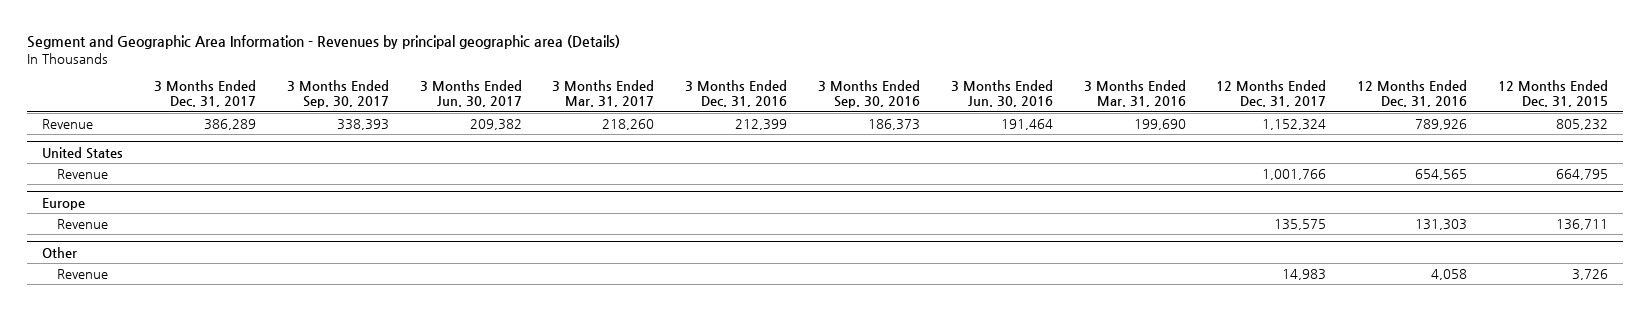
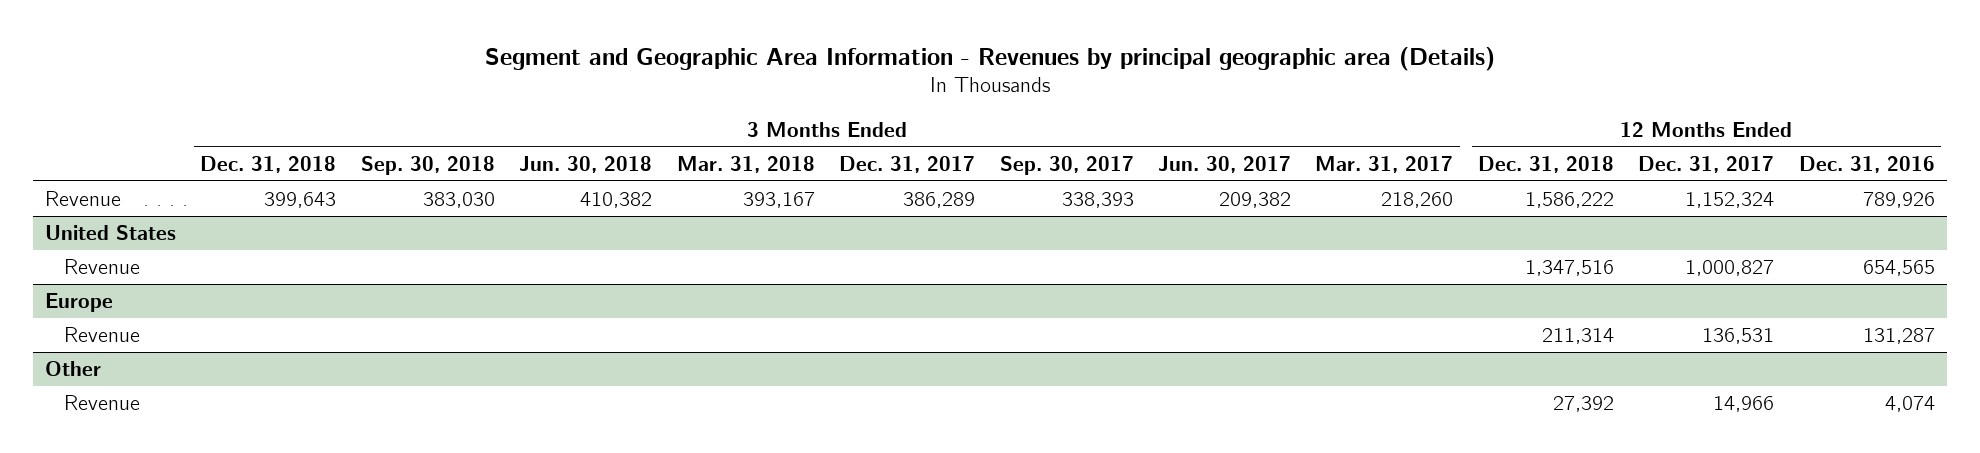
[685,80,788,108] 3 Months Ended Dec. 31, 2016 -> none
[818,80,921,109] 3 Months Ended Sep. 30, 2016 -> none
[950,80,1053,108] 3 Months Ended Jun. 30, 2016 -> none
[1083,80,1186,108] 3 Months Ended Mar. 31, 2016 -> none
[1497,80,1608,108] 12 Months Ended Dec. 31, 2015 -> none
none -> [200,155,337,173] Dec. 31, 2018
none -> [360,155,495,175] Sep. 30, 2018
none -> [519,155,653,173] Jun. 30, 2018
none -> [676,155,815,173] Mar. 31, 2018
none -> [1477,155,1614,173] Dec. 31, 2018
[1262,168,1327,180] 1,001,766 -> [1685,260,1775,277] 1,000,827
[1274,218,1327,230] 135,575 -> [1702,328,1775,345] 136,531
[1415,218,1468,230] 131,303 -> [1862,328,1935,345] 131,287
[1282,268,1327,280] 14,983 -> [1713,396,1775,413] 14,966
[1431,268,1468,280] 4,058 -> [1884,396,1935,413] 4,074

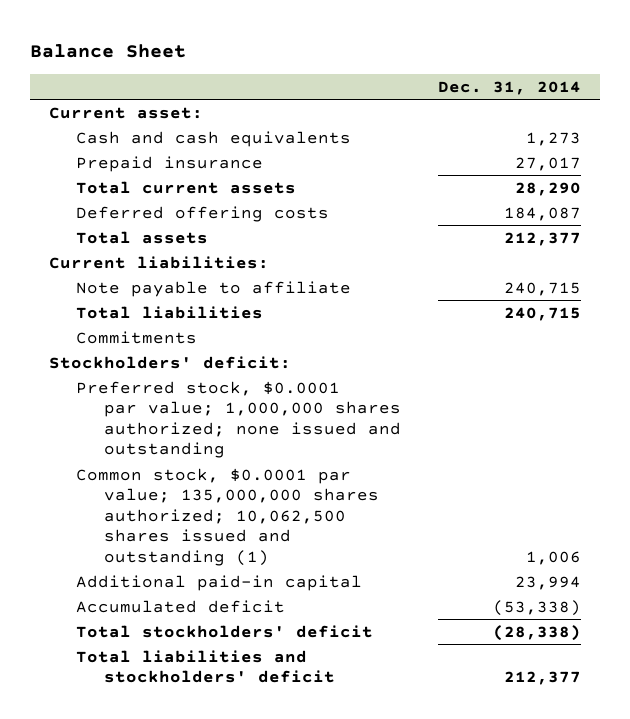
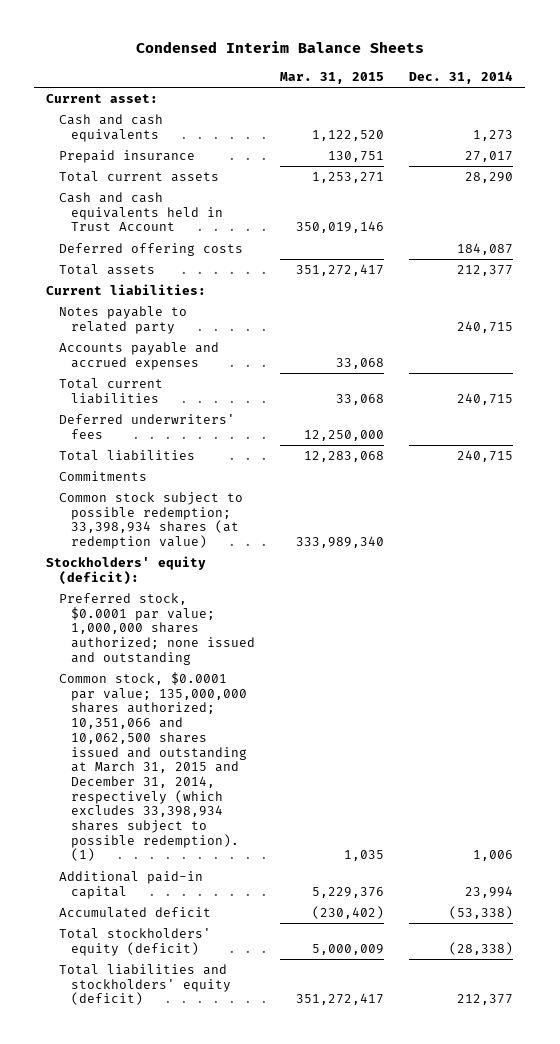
[29,43,186,58] Balance Sheet -> [135,41,424,54] Condensed Interim Balance Sheets
none -> [280,71,385,84] Mar. 31, 2015
none -> [58,192,224,232] Cash and cash equivalents held in Trust Account
[76,280,352,297] Note payable to affiliate -> [58,306,187,334] Notes payable to related party
none -> [58,342,219,370] Accounts payable and accrued expenses
none -> [58,378,163,404] Total current liabilities
none -> [58,414,235,439] Deferred underwriters' fees
none -> [58,492,243,550] Common stock subject to possible redemption; 33,398,934 shares (at redemption value)
[48,355,291,369] Stockholders' deficit: -> [46,556,207,585] Stockholders' equity (deficit):
[76,467,379,566] Common stock, $0.0001 par value; 135,000,000 shares authorized; 10,062,500 shares issued and outstanding (1) -> [58,672,248,862] Common stock, $0.0001 par value; 135,000,000 shares authorized; 10,351,066 and 10,062,500 shares issued and outstanding at March 31, 2015 and December 31, 2014, respectively (which excludes 33,398,934 shares subject to possible redemption). (1)
[76,624,374,638] Total stockholders' deficit -> [58,928,211,956] Total stockholders' equity (deficit)
[76,649,335,684] Total liabilities and stockholders' deficit -> [58,964,232,1006] Total liabilities and stockholders' equity (deficit)

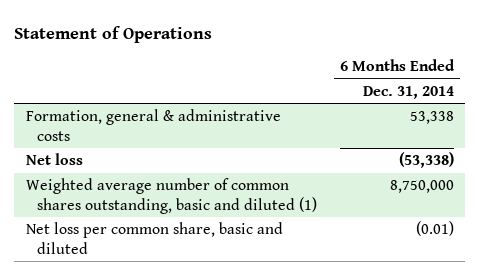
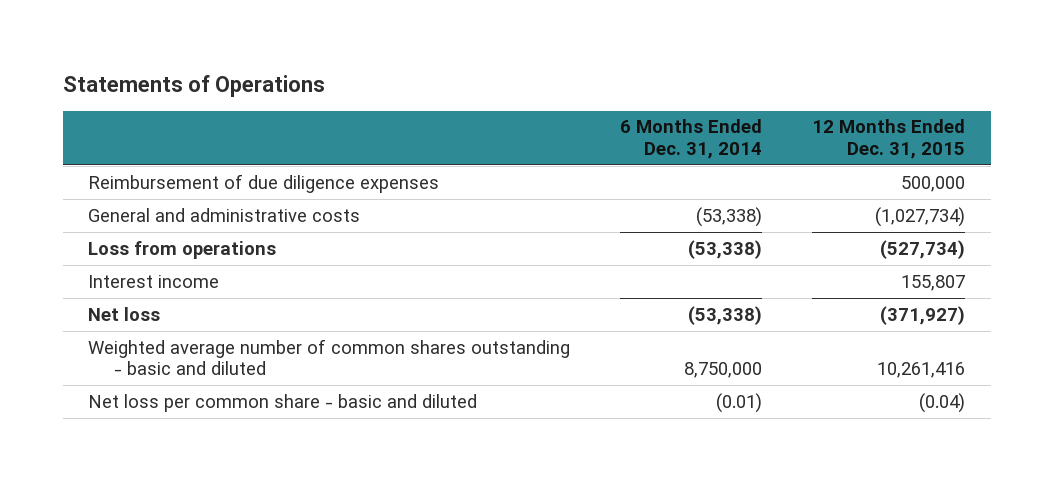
[14,25,213,43] Statement of Operations -> [63,74,326,97] Statements of Operations
none -> [812,119,966,159] 12 Months Ended Dec. 31, 2015
none -> [88,173,440,193] Reimbursement of due diligence expenses
[25,109,281,141] Formation, general & administrative costs -> [88,207,361,222] General and administrative costs
[409,111,454,125] 53,338 -> [696,206,763,227] (53,338)
none -> [88,240,277,259] Loss from operations
none -> [88,274,220,288] Interest income
[25,178,318,214] Weighted average number of common shares outstanding, basic and diluted (1) -> [88,338,571,376] Weighted average number of common shares outstanding - basic and diluted
[25,222,283,254] Net loss per common share, basic and diluted -> [88,393,478,412] Net loss per common share - basic and diluted

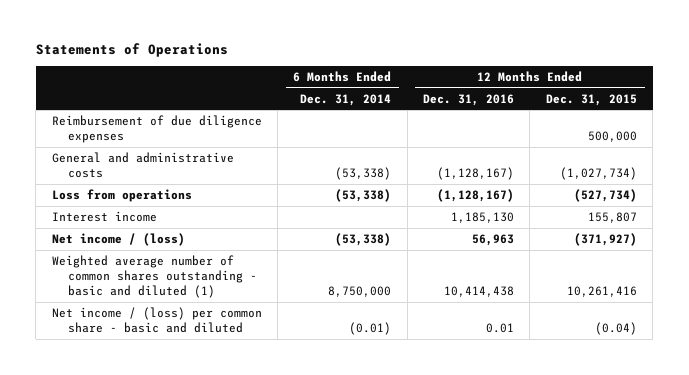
none -> [423,93,515,106] Dec. 31, 2016
[88,306,161,321] Net loss -> [51,232,185,246] Net income / (loss)
[88,338,571,376] Weighted average number of common shares outstanding - basic and diluted -> [51,254,258,299] Weighted average number of common shares outstanding - basic and diluted (1)
[88,393,478,412] Net loss per common share - basic and diluted -> [51,306,262,334] Net income / (loss) per common share - basic and diluted

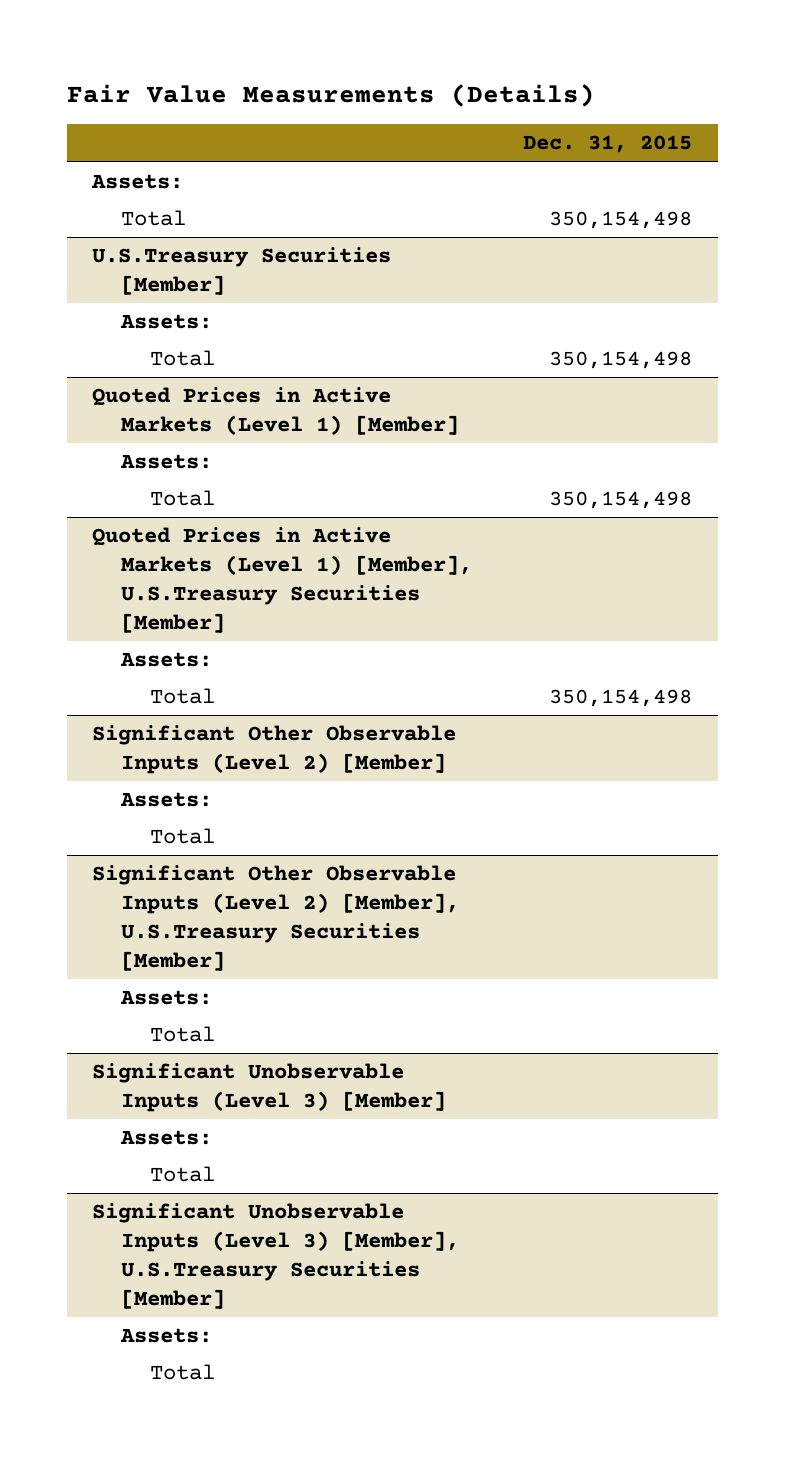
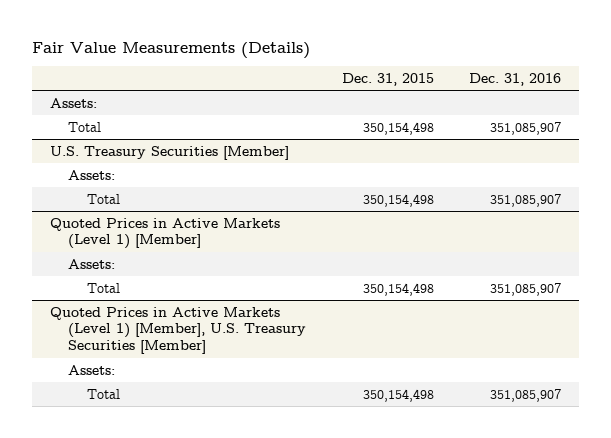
none -> [469,73,562,87] Dec. 31, 2016
[92,247,392,296] U.S.Treasury Securities [Member] -> [49,145,289,160] U.S. Treasury Securities [Member]
[92,527,472,633] Quoted Prices in Active Markets (Level 1) [Member], U.S.Treasury Securities [Member] -> [49,306,307,355] Quoted Prices in Active Markets (Level 1) [Member], U.S. Treasury Securities [Member]
[92,725,457,775] Significant Other Observable Inputs (Level 2) [Member] -> none
[119,792,212,808] Assets: -> none
[149,828,215,845] Total -> none
[92,865,459,971] Significant Other Observable Inputs (Level 2) [Member], U.S.Treasury Securities [Member] -> none
[119,990,212,1006] Assets: -> none
[149,1026,215,1043] Total -> none
[92,1063,446,1113] Significant Unobservable Inputs (Level 3) [Member] -> none
[119,1130,212,1146] Assets: -> none
[149,1166,215,1183] Total -> none
[92,1203,459,1309] Significant Unobservable Inputs (Level 3) [Member], U.S.Treasury Securities [Member] -> none
[119,1328,212,1344] Assets: -> none
[149,1364,215,1381] Total -> none

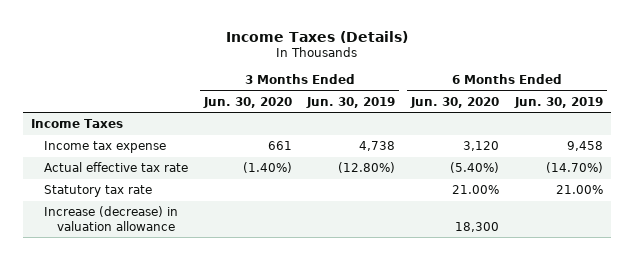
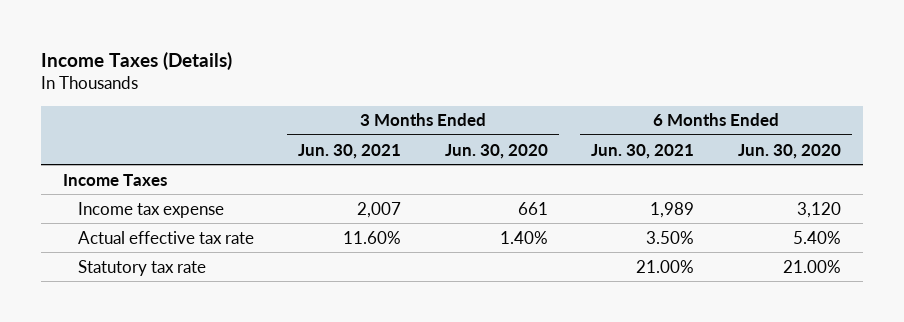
[306,96,396,108] Jun. 30, 2019 -> none
[513,96,603,108] Jun. 30, 2019 -> none
none -> [297,143,401,159] Jun. 30, 2021
none -> [591,143,695,159] Jun. 30, 2021
[242,162,292,174] (1.40%) -> [499,230,548,244] 1.40%
[450,162,500,174] (5.40%) -> [793,230,842,244] 5.40%
[44,206,179,231] Increase (decrease) in valuation allowance -> none

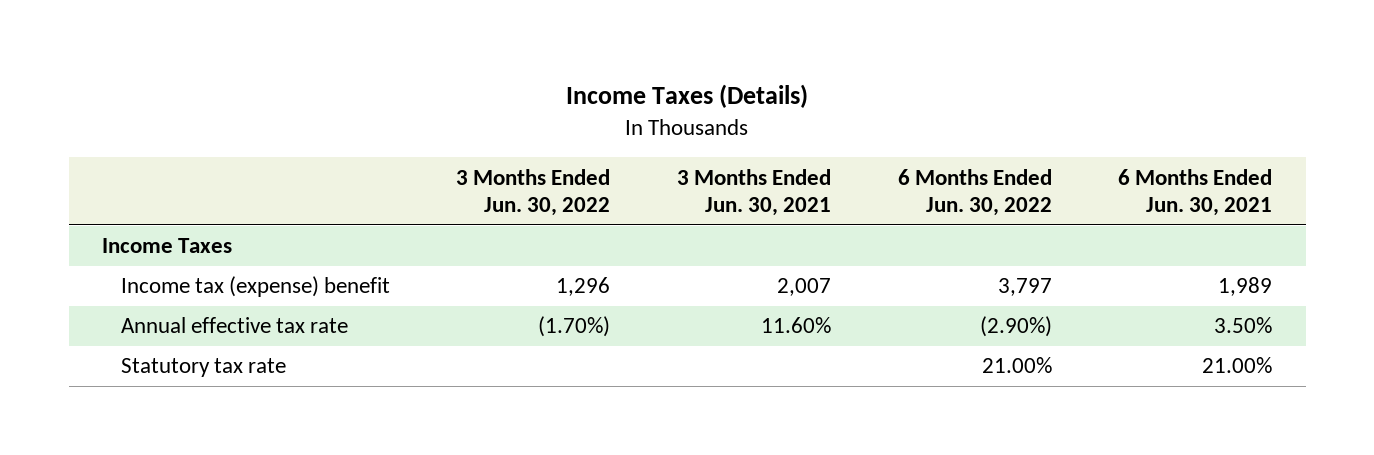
[444,143,548,159] Jun. 30, 2020 -> none
[738,143,842,159] Jun. 30, 2020 -> none
none -> [456,168,611,217] 3 Months Ended Jun. 30, 2022
none -> [897,168,1052,217] 6 Months Ended Jun. 30, 2022
[77,201,224,218] Income tax expense -> [120,276,390,298] Income tax (expense) benefit
[77,230,254,244] Actual effective tax rate -> [120,317,348,334] Annual effective tax rate

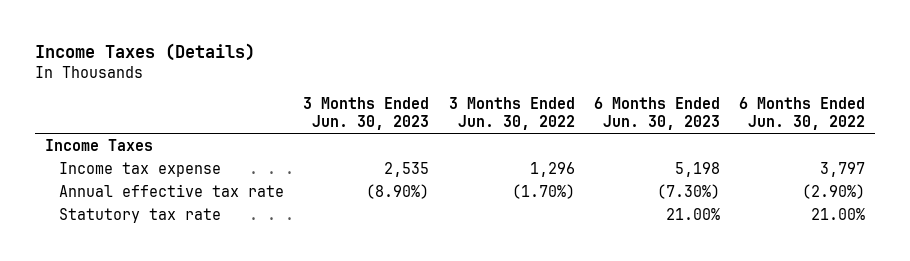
[676,168,831,217] 3 Months Ended Jun. 30, 2021 -> none
[1118,168,1273,217] 6 Months Ended Jun. 30, 2021 -> none
none -> [303,97,430,131] 3 Months Ended Jun. 30, 2023
none -> [593,97,720,131] 6 Months Ended Jun. 30, 2023
[120,276,390,298] Income tax (expense) benefit -> [59,161,222,177] Income tax expense

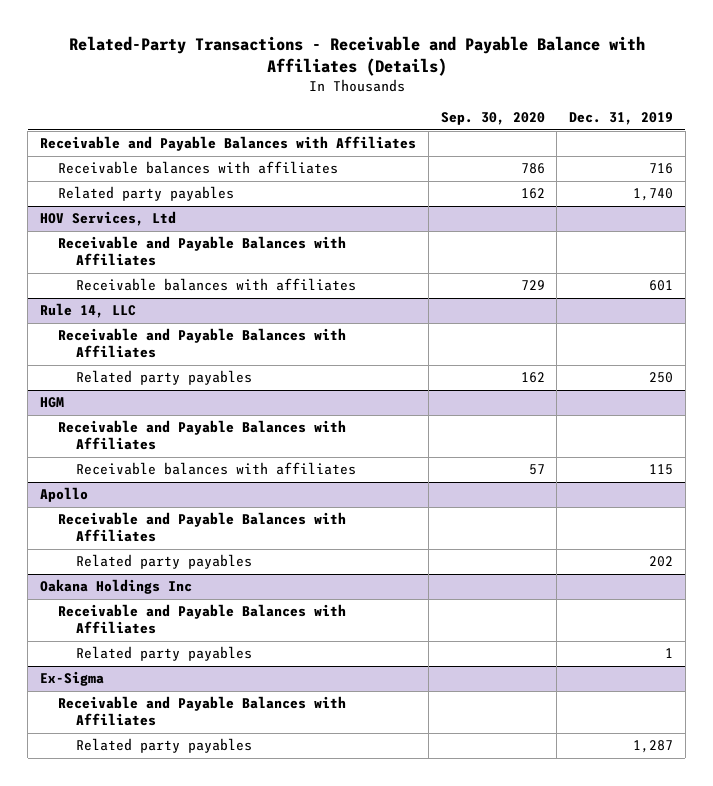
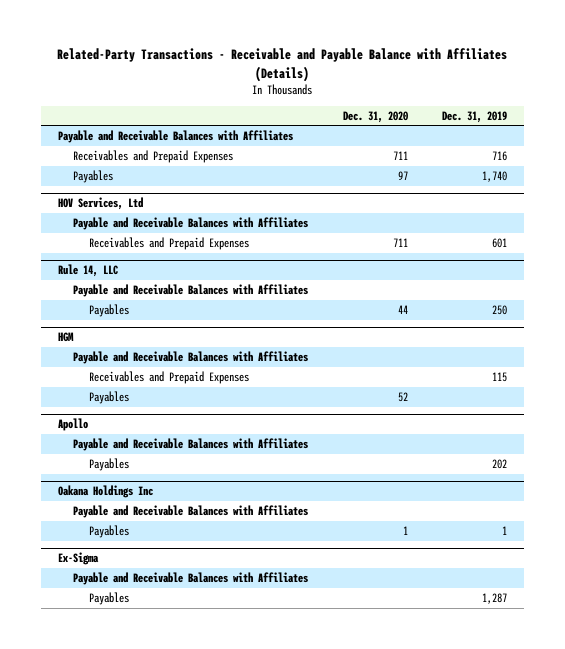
[440,112,545,126] Sep. 30, 2020 -> none
none -> [342,110,408,123] Dec. 31, 2020
[40,136,417,152] Receivable and Payable Balances with Affiliates -> [57,130,293,144] Payable and Receivable Balances with Affiliates
[57,161,338,175] Receivable balances with affiliates -> [73,150,234,164] Receivables and Prepaid Expenses
[57,186,234,202] Related party payables -> [73,170,114,184] Payables
[75,278,356,292] Receivable balances with affiliates -> none
[57,236,346,267] Receivable and Payable Balances with Affiliates -> [73,217,309,231] Payable and Receivable Balances with Affiliates
none -> [88,237,249,251] Receivables and Prepaid Expenses
[75,370,252,386] Related party payables -> none
[57,328,346,359] Receivable and Payable Balances with Affiliates -> [73,284,309,298] Payable and Receivable Balances with Affiliates
none -> [88,304,129,318] Payables
[57,420,346,451] Receivable and Payable Balances with Affiliates -> [73,351,309,365] Payable and Receivable Balances with Affiliates
[75,462,356,476] Receivable balances with affiliates -> [88,371,249,385] Receivables and Prepaid Expenses
none -> [88,391,129,405] Payables
[75,554,252,570] Related party payables -> none
[57,512,346,543] Receivable and Payable Balances with Affiliates -> [73,438,309,452] Payable and Receivable Balances with Affiliates
none -> [88,458,129,472] Payables
[75,646,252,662] Related party payables -> none
[57,604,346,635] Receivable and Payable Balances with Affiliates -> [73,505,309,519] Payable and Receivable Balances with Affiliates
none -> [88,525,129,539] Payables
[57,696,346,727] Receivable and Payable Balances with Affiliates -> [73,572,309,586] Payable and Receivable Balances with Affiliates
[75,738,252,754] Related party payables -> [88,592,129,606] Payables

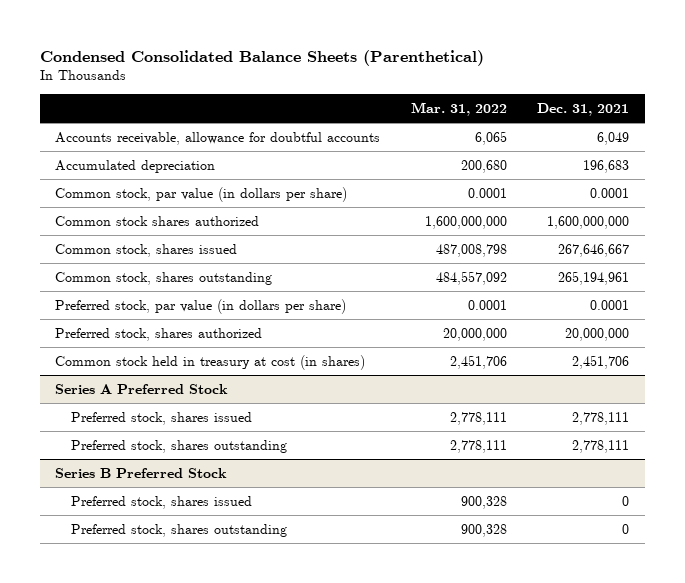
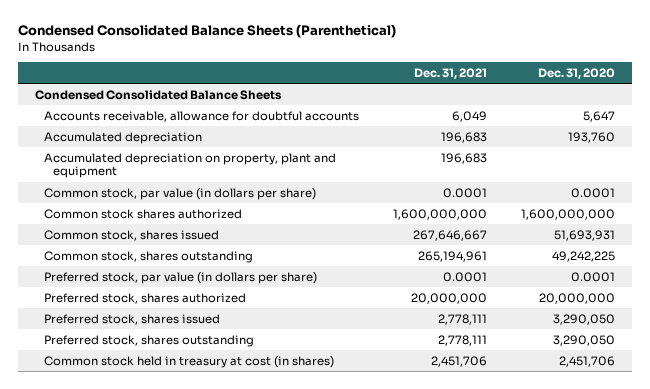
[410,102,507,117] Mar. 31, 2022 -> none
none -> [537,67,615,79] Dec. 31, 2020
none -> [34,89,282,100] Condensed Consolidated Balance Sheets
none -> [44,152,337,179] Accumulated depreciation on property, plant and equipment
[55,383,229,394] Series A Preferred Stock -> none
[55,467,228,478] Series B Preferred Stock -> none
[70,495,252,509] Preferred stock, shares issued -> none
[70,523,287,537] Preferred stock, shares outstanding -> none
[55,354,366,370] Common stock held in treasury at cost (in shares) -> [44,355,335,368] Common stock held in treasury at cost (in shares)

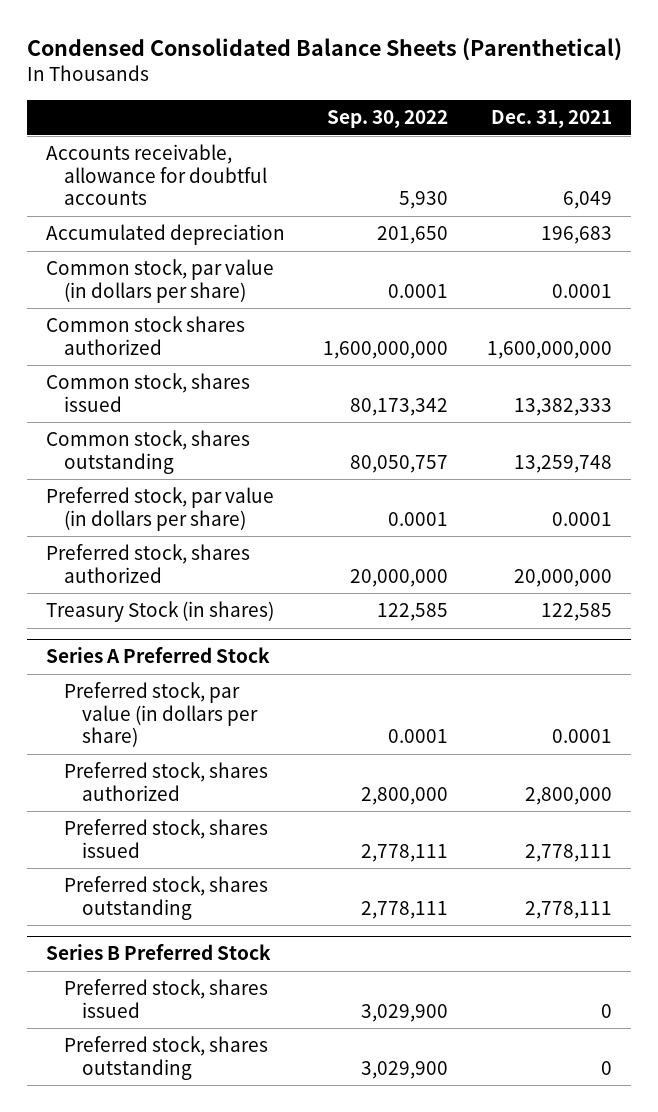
[537,67,615,79] Dec. 31, 2020 -> none
none -> [327,110,449,129] Sep. 30, 2022
[34,89,282,100] Condensed Consolidated Balance Sheets -> none
[44,152,337,179] Accumulated depreciation on property, plant and equipment -> none
[412,229,487,241] 267,646,667 -> [513,397,612,416] 13,382,333
[417,250,487,262] 265,194,961 -> [513,454,612,473] 13,259,748
none -> [46,601,275,623] Treasury Stock (in shares)
none -> [46,647,271,664] Series A Preferred Stock
none -> [63,682,258,747] Preferred stock, par value (in dollars per share)
none -> [63,762,268,801] Preferred stock, shares authorized
[44,355,335,368] Common stock held in treasury at cost (in shares) -> none
none -> [46,944,272,961] Series B Preferred Stock
none -> [63,979,268,1018] Preferred stock, shares issued
none -> [63,1036,268,1080] Preferred stock, shares outstanding

